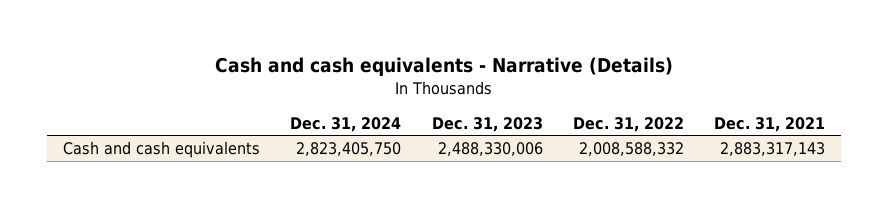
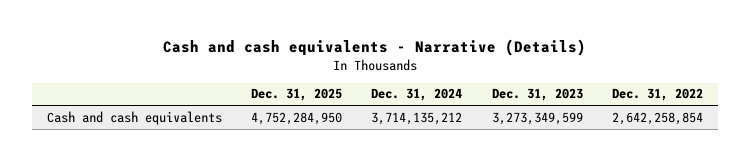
[714,116,826,132] Dec. 31, 2021 -> none
none -> [251,88,343,102] Dec. 31, 2025
[296,142,402,157] 2,823,405,750 -> [371,111,463,125] 3,714,135,212
[437,142,543,157] 2,488,330,006 -> [491,111,583,125] 3,273,349,599
[579,142,685,157] 2,008,588,332 -> [611,111,703,125] 2,642,258,854

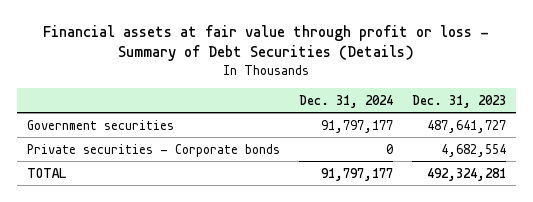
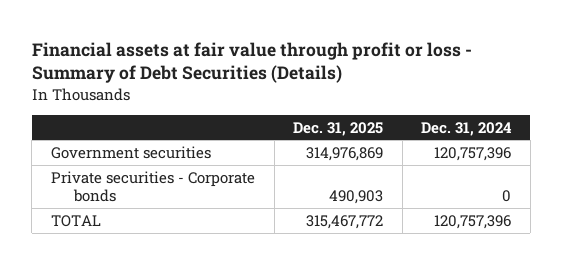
[411,94,506,108] Dec. 31, 2023 -> none
none -> [293,121,384,136] Dec. 31, 2025
[320,119,393,133] 91,797,177 -> [434,146,512,161] 120,757,396
[320,167,393,181] 91,797,177 -> [434,214,512,229] 120,757,396

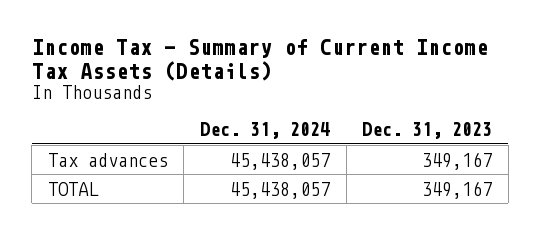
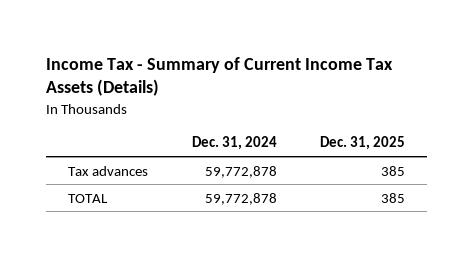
[362,122,493,140] Dec. 31, 2023 -> none
none -> [320,136,406,151] Dec. 31, 2025
[229,152,330,170] 45,438,057 -> [204,165,277,178] 59,772,878
[229,181,330,199] 45,438,057 -> [204,192,277,205] 59,772,878

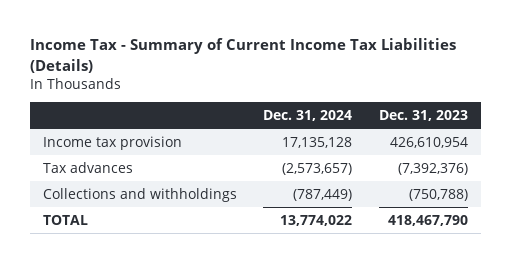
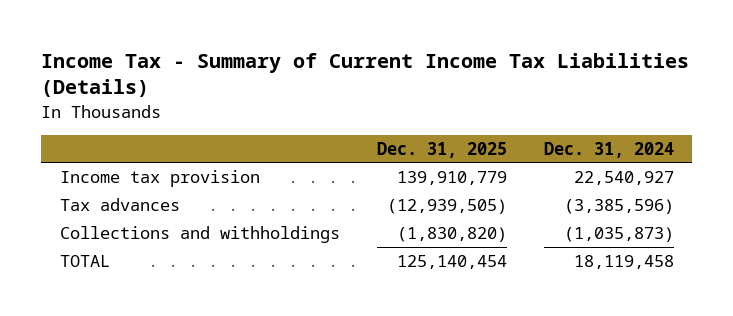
[378,109,468,121] Dec. 31, 2023 -> none
none -> [376,141,507,158] Dec. 31, 2025
[282,136,353,148] 17,135,128 -> [573,171,674,186] 22,540,927
[282,162,353,175] (2,573,657) -> [563,199,674,215] (3,385,596)
[293,188,353,201] (787,449) -> [563,227,674,243] (1,035,873)
[280,214,353,226] 13,774,022 -> [573,255,674,270] 18,119,458

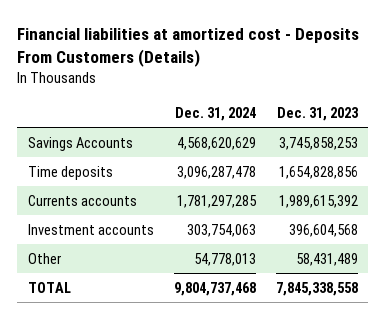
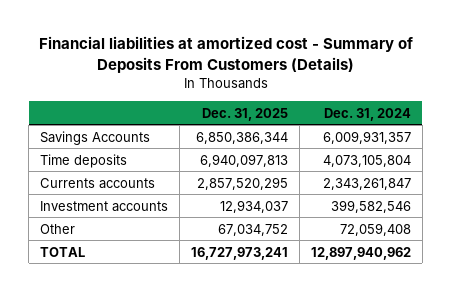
[17,28,360,68] Financial liabilities at amortized cost - Deposits From Customers (Details) -> [38,36,413,73] Financial liabilities at amortized cost - Summary of Deposits From Customers (Details)
[277,106,360,121] Dec. 31, 2023 -> none
none -> [202,107,289,121] Dec. 31, 2025
[176,136,256,150] 4,568,620,629 -> [323,130,412,144] 6,009,931,357
[176,165,256,179] 3,096,287,478 -> [323,154,412,167] 4,073,105,804
[176,194,257,208] 1,781,297,285 -> [323,177,412,190] 2,343,261,847
[186,223,256,237] 303,754,063 -> [331,199,412,213] 399,582,546
[193,252,256,266] 54,778,013 -> [340,222,412,236] 72,059,408
[173,281,256,296] 9,804,737,468 -> [311,246,412,260] 12,897,940,962

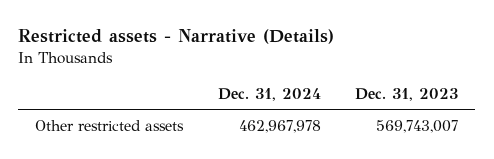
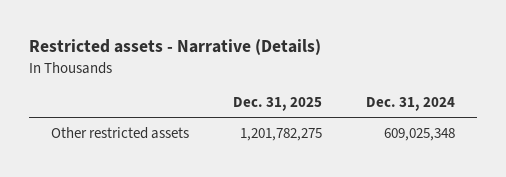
[355,88,459,102] Dec. 31, 2023 -> none
none -> [233,97,323,112] Dec. 31, 2025
[238,119,321,133] 462,967,978 -> [384,127,456,141] 609,025,348

